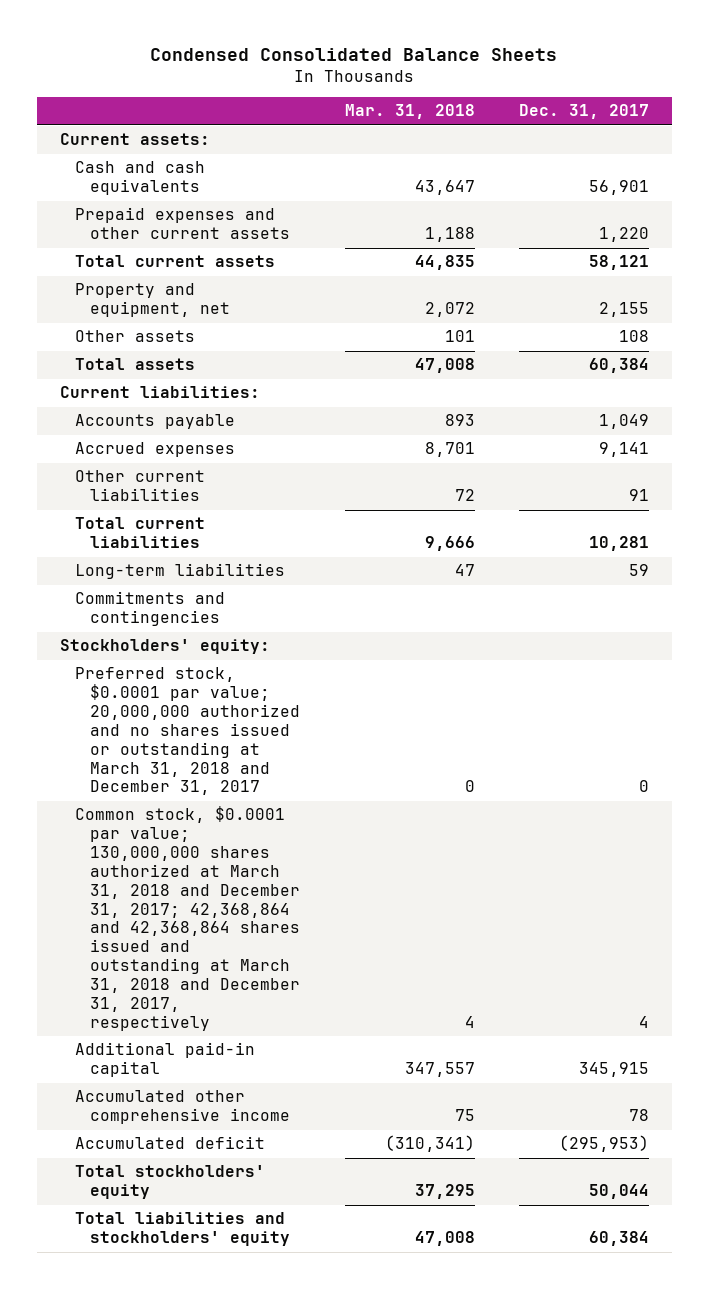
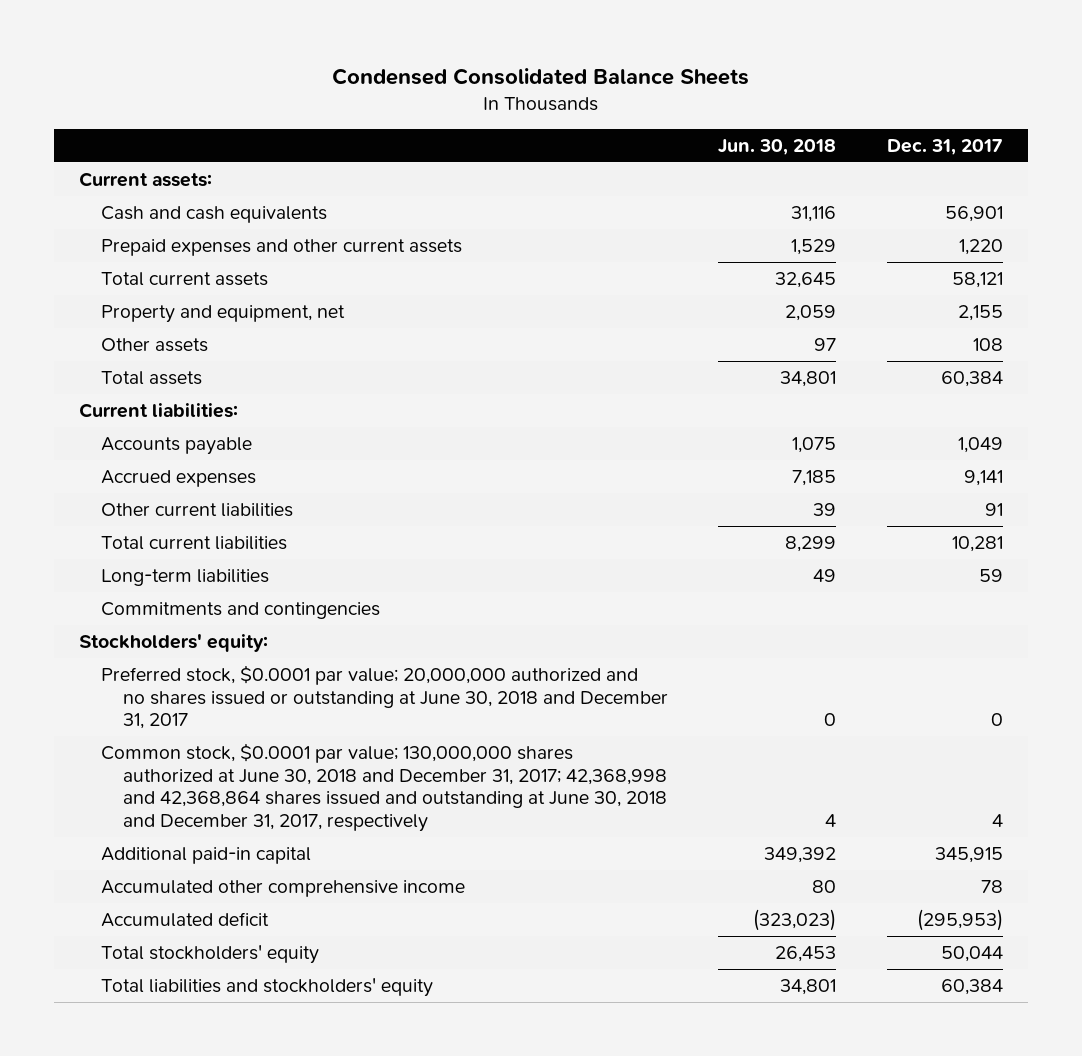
[344,104,475,120] Mar. 31, 2018 -> none
none -> [718,138,837,155] Jun. 30, 2018
[74,667,300,796] Preferred stock, $0.0001 par value; 20,000,000 authorized and no shares issued or outstanding at March 31, 2018 and December 31, 2017 -> [100,665,668,730] Preferred stock, $0.0001 par value; 20,000,000 authorized and no shares issued or outstanding at June 30, 2018 and December 31, 2017
[74,806,300,1031] Common stock, $0.0001 par value; 130,000,000 shares authorized at March 31, 2018 and December 31, 2017; 42,368,864 and 42,368,864 shares issued and outstanding at March 31, 2018 and December 31, 2017, respectively -> [100,743,667,832] Common stock, $0.0001 par value; 130,000,000 shares authorized at June 30, 2018 and December 31, 2017; 42,368,998 and 42,368,864 shares issued and outstanding at June 30, 2018 and December 31, 2017, respectively

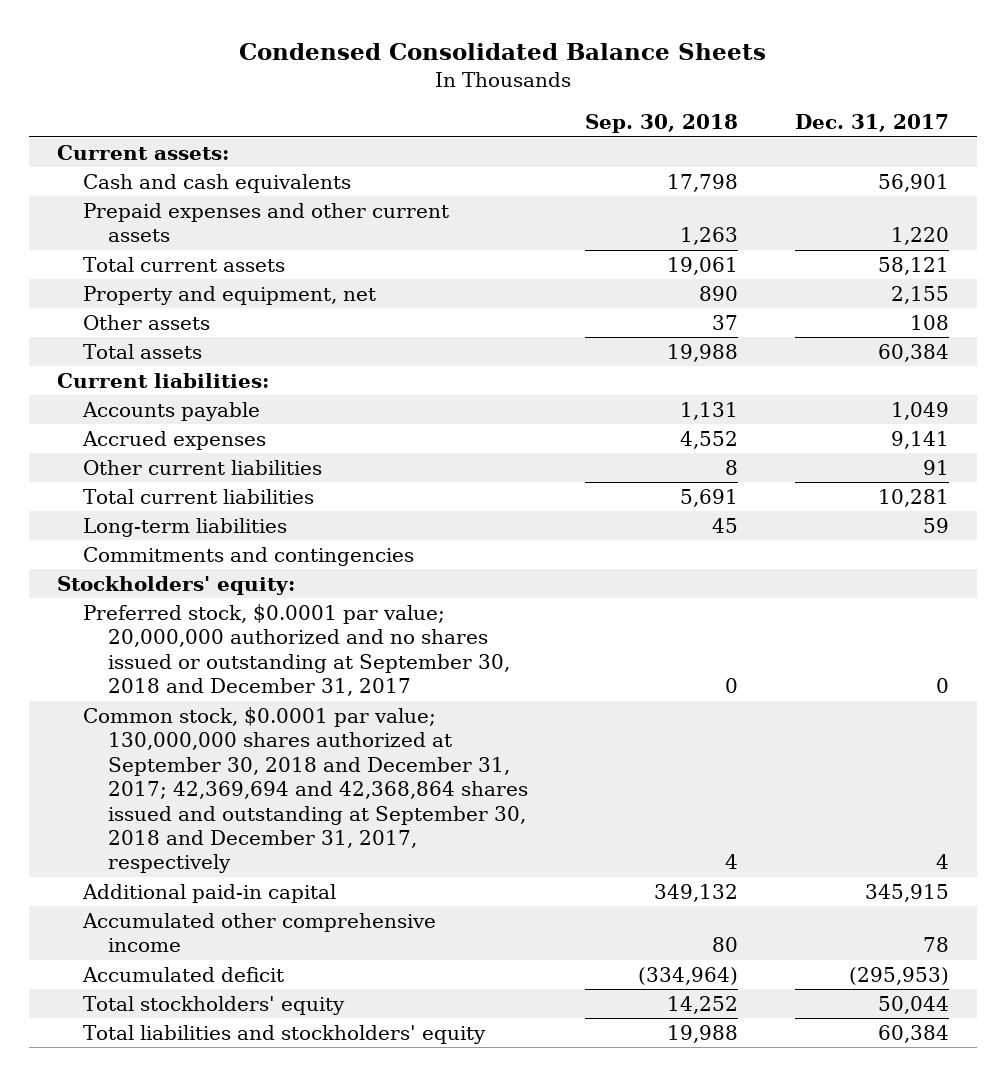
[718,138,837,155] Jun. 30, 2018 -> none
none -> [585,114,739,134] Sep. 30, 2018
[100,665,668,730] Preferred stock, $0.0001 par value; 20,000,000 authorized and no shares issued or outstanding at June 30, 2018 and December 31, 2017 -> [82,604,511,697] Preferred stock, $0.0001 par value; 20,000,000 authorized and no shares issued or outstanding at September 30, 2018 and December 31, 2017
[100,743,667,832] Common stock, $0.0001 par value; 130,000,000 shares authorized at June 30, 2018 and December 31, 2017; 42,368,998 and 42,368,864 shares issued and outstanding at June 30, 2018 and December 31, 2017, respectively -> [82,707,529,874] Common stock, $0.0001 par value; 130,000,000 shares authorized at September 30, 2018 and December 31, 2017; 42,369,694 and 42,368,864 shares issued and outstanding at September 30, 2018 and December 31, 2017, respectively

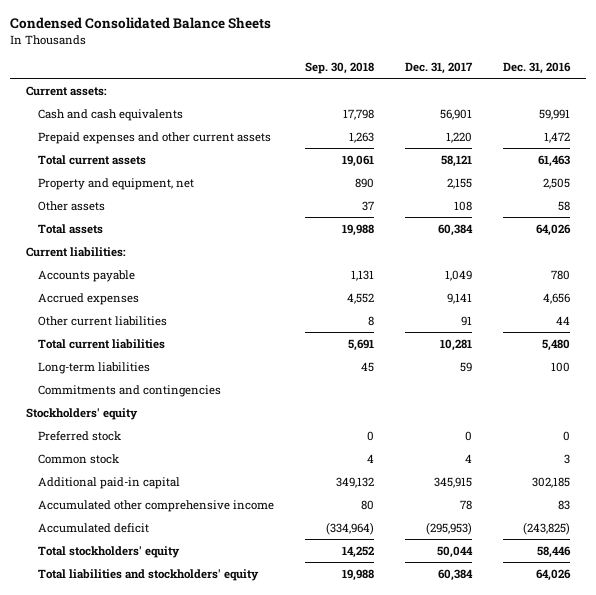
none -> [503,62,572,75] Dec. 31, 2016
[57,576,296,596] Stockholders' equity: -> [25,407,138,420] Stockholders' equity
[82,604,511,697] Preferred stock, $0.0001 par value; 20,000,000 authorized and no shares issued or outstanding at September 30, 2018 and December 31, 2017 -> [38,430,122,441] Preferred stock
[82,707,529,874] Common stock, $0.0001 par value; 130,000,000 shares authorized at September 30, 2018 and December 31, 2017; 42,369,694 and 42,368,864 shares issued and outstanding at September 30, 2018 and December 31, 2017, respectively -> [38,453,120,464] Common stock

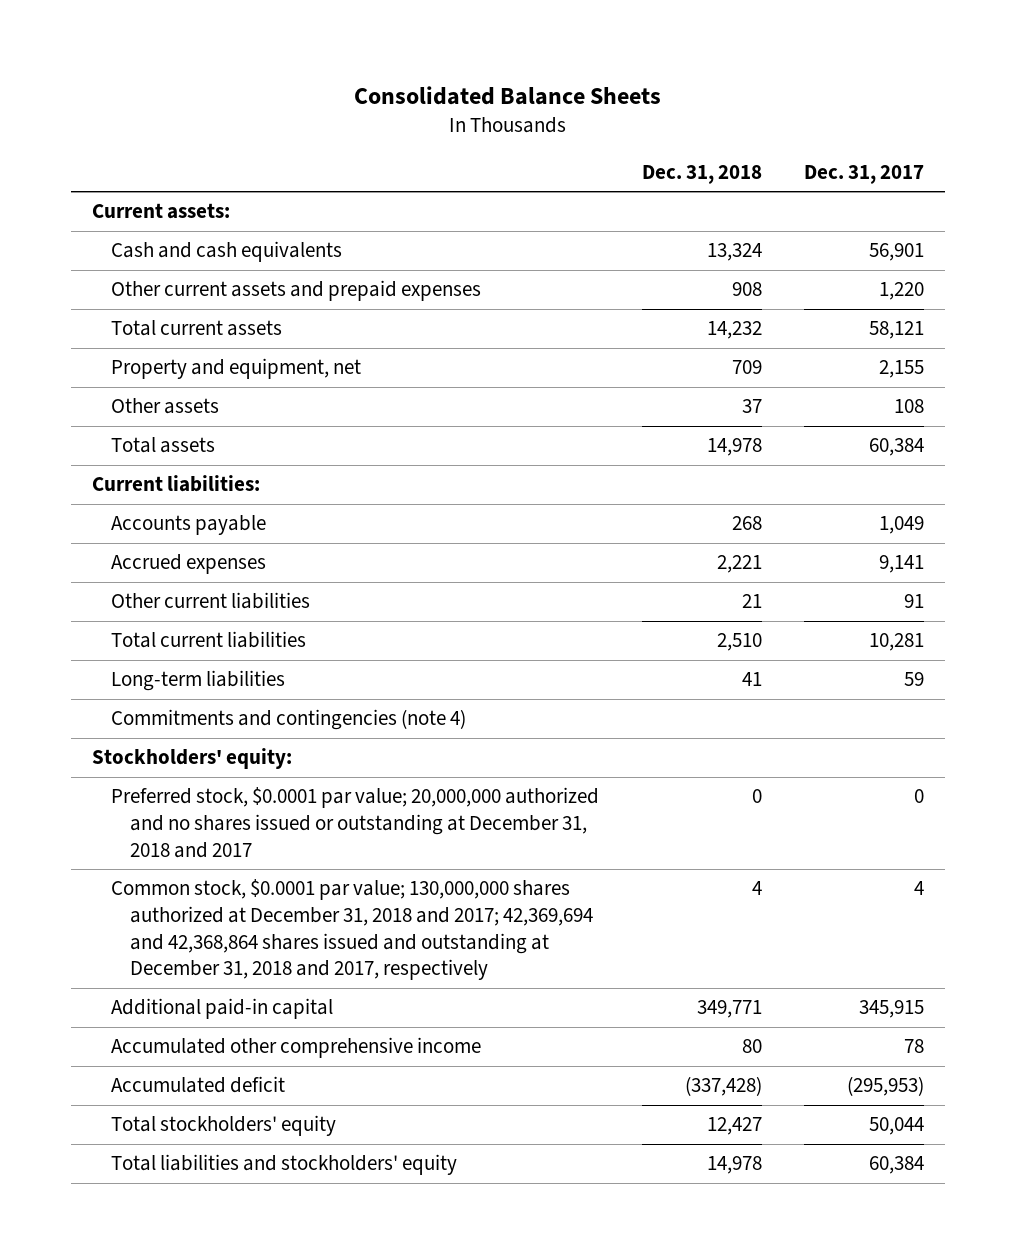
[10,17,272,30] Condensed Consolidated Balance Sheets -> [353,85,661,105] Consolidated Balance Sheets
[305,62,375,75] Sep. 30, 2018 -> none
[503,62,572,75] Dec. 31, 2016 -> none
none -> [641,164,762,184] Dec. 31, 2018
[38,131,272,144] Prepaid expenses and other current assets -> [111,280,482,302] Other current assets and prepaid expenses
[38,384,222,397] Commitments and contingencies -> [111,709,467,731] Commitments and contingencies (note 4)
[25,407,138,420] Stockholders' equity -> [92,748,293,770] Stockholders' equity:
[38,430,122,441] Preferred stock -> [111,787,600,858] Preferred stock, $0.0001 par value; 20,000,000 authorized and no shares issued or outstanding at December 31, 2018 and 2017
[38,453,120,464] Common stock -> [111,879,594,981] Common stock, $0.0001 par value; 130,000,000 shares authorized at December 31, 2018 and 2017; 42,369,694 and 42,368,864 shares issued and outstanding at December 31, 2018 and 2017, respectively

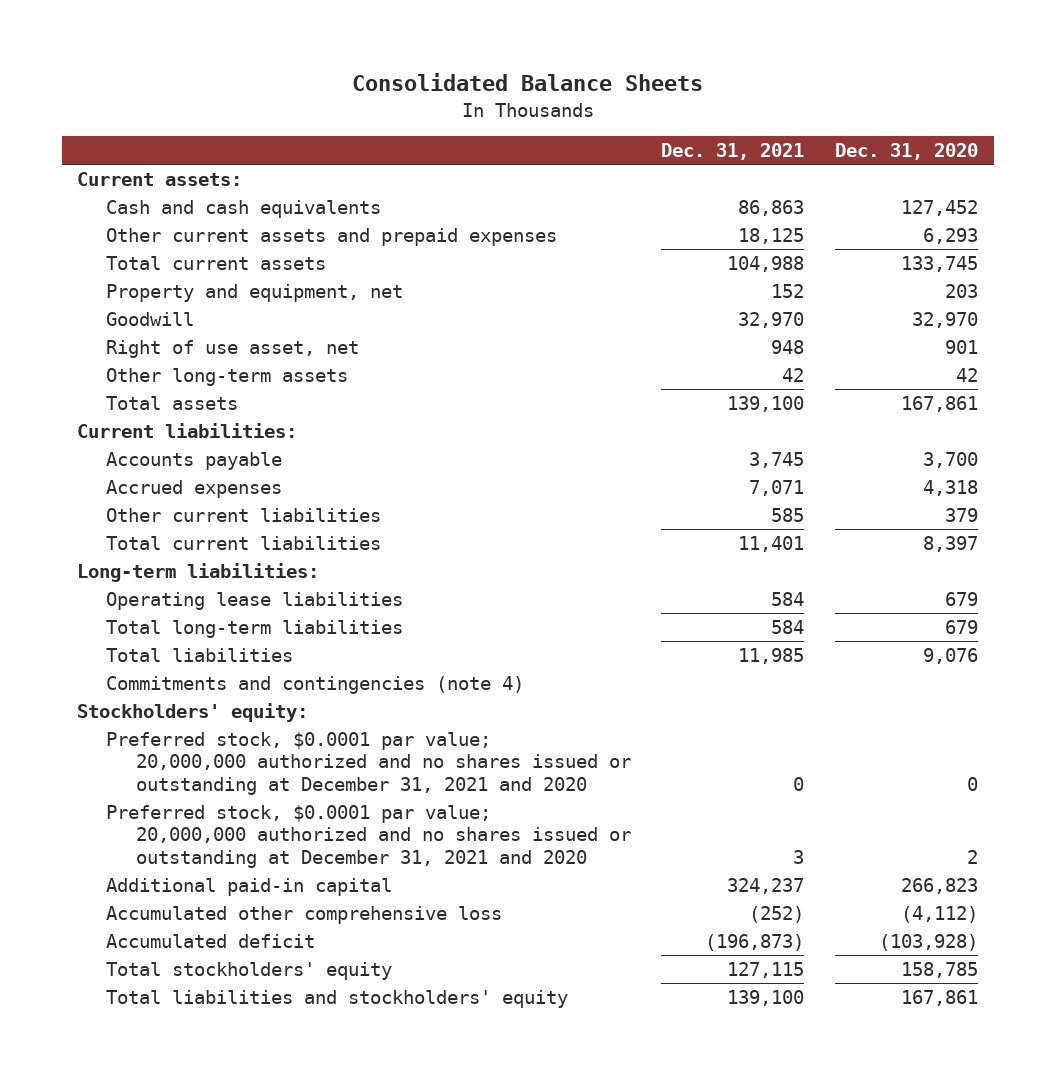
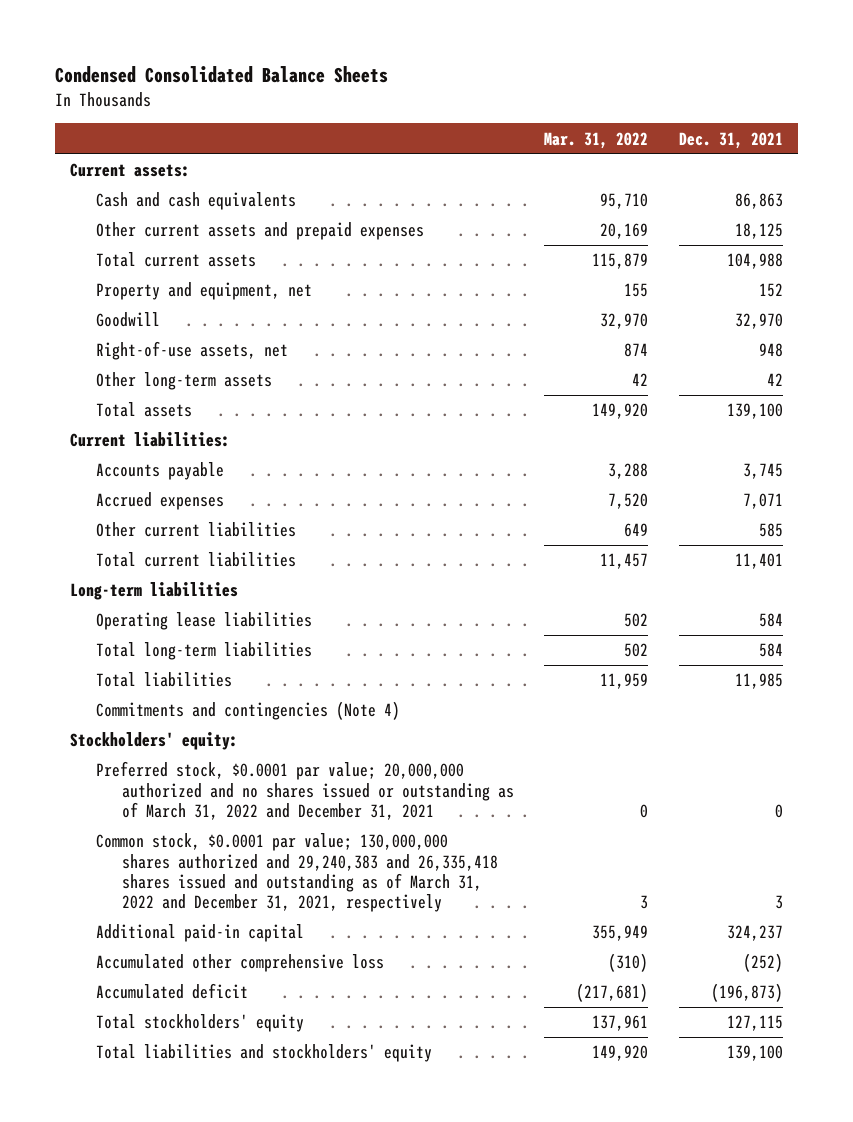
[351,73,703,92] Consolidated Balance Sheets -> [54,66,388,84] Condensed Consolidated Balance Sheets
[835,143,979,161] Dec. 31, 2020 -> none
none -> [544,131,649,149] Mar. 31, 2022
[106,340,360,359] Right of use asset, net -> [95,341,288,361] Right-of-use assets, net
[77,563,320,583] Long-term liabilities: -> [69,582,238,601] Long-term liabilities
[106,676,525,695] Commitments and contingencies (note 4) -> [95,701,400,721] Commitments and contingencies (Note 4)
[106,732,631,795] Preferred stock, $0.0001 par value; 20,000,000 authorized and no shares issued or outstanding at December 31, 2021 and 2020 -> [95,761,514,820] Preferred stock, $0.0001 par value; 20,000,000 authorized and no shares issued or outstanding as of March 31, 2022 and December 31, 2021
[106,805,631,868] Preferred stock, $0.0001 par value; 20,000,000 authorized and no shares issued or outstanding at December 31, 2021 and 2020 -> [95,833,498,913] Common stock, $0.0001 par value; 130,000,000 shares authorized and 29,240,383 and 26,335,418 shares issued and outstanding as of March 31, 2022 and December 31, 2021, respectively

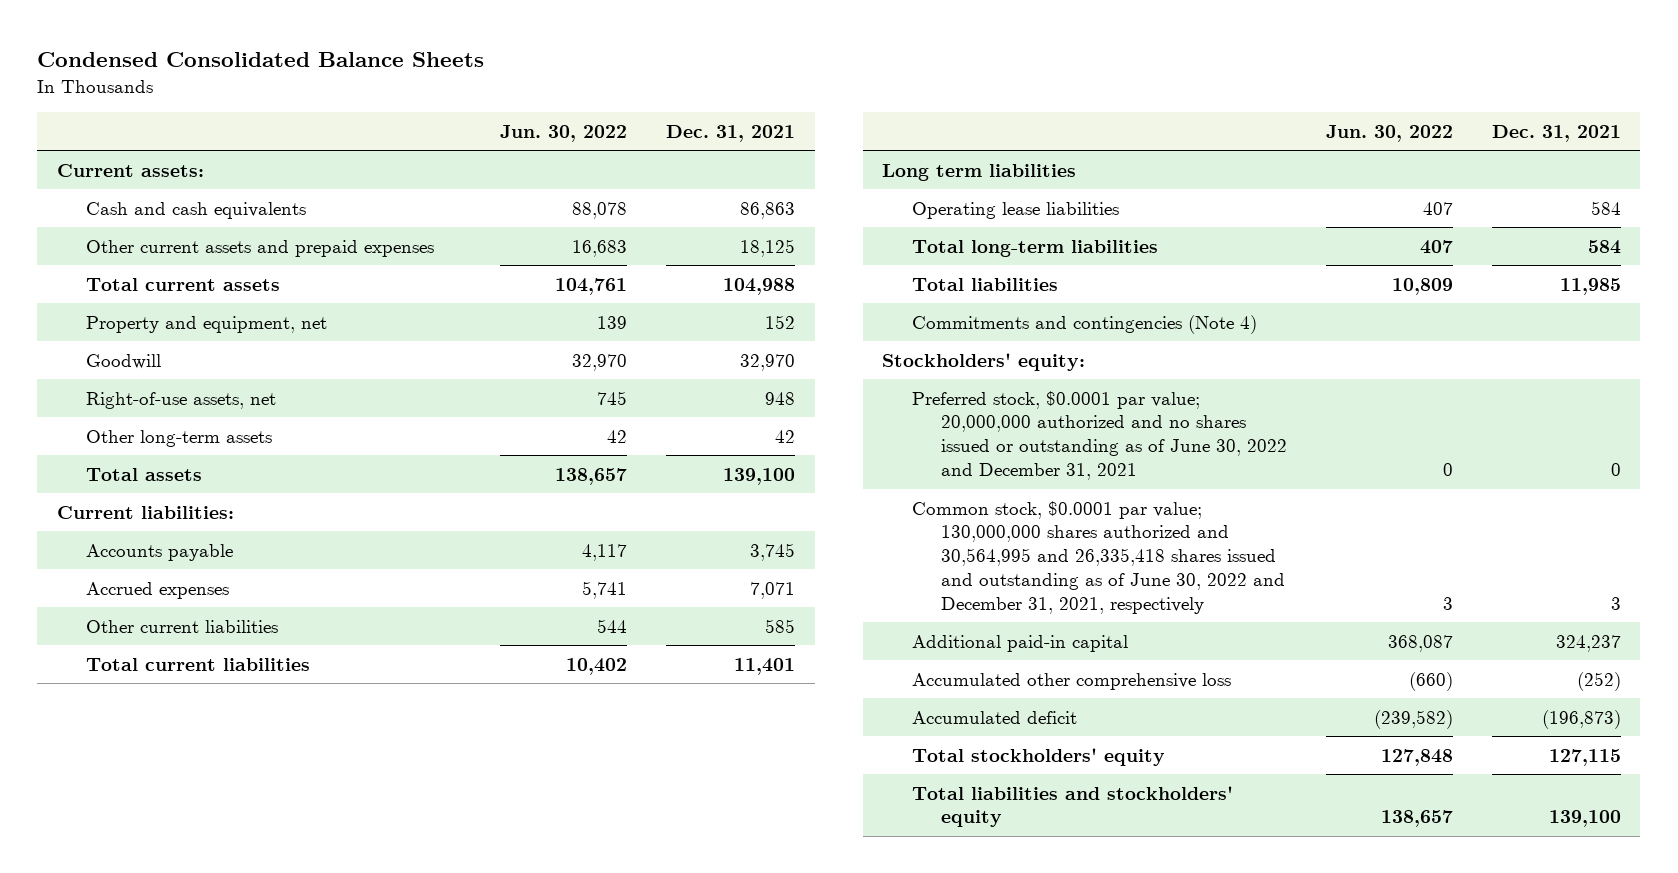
[544,131,649,149] Mar. 31, 2022 -> none
none -> [500,124,628,142] Jun. 30, 2022
[69,582,238,601] Long-term liabilities -> [882,163,1077,181] Long term liabilities
[95,761,514,820] Preferred stock, $0.0001 par value; 20,000,000 authorized and no shares issued or outstanding as of March 31, 2022 and December 31, 2021 -> [911,390,1287,481] Preferred stock, $0.0001 par value; 20,000,000 authorized and no shares issued or outstanding as of June 30, 2022 and December 31, 2021
[95,833,498,913] Common stock, $0.0001 par value; 130,000,000 shares authorized and 29,240,383 and 26,335,418 shares issued and outstanding as of March 31, 2022 and December 31, 2021, respectively -> [911,500,1285,614] Common stock, $0.0001 par value; 130,000,000 shares authorized and 30,564,995 and 26,335,418 shares issued and outstanding as of June 30, 2022 and December 31, 2021, respectively

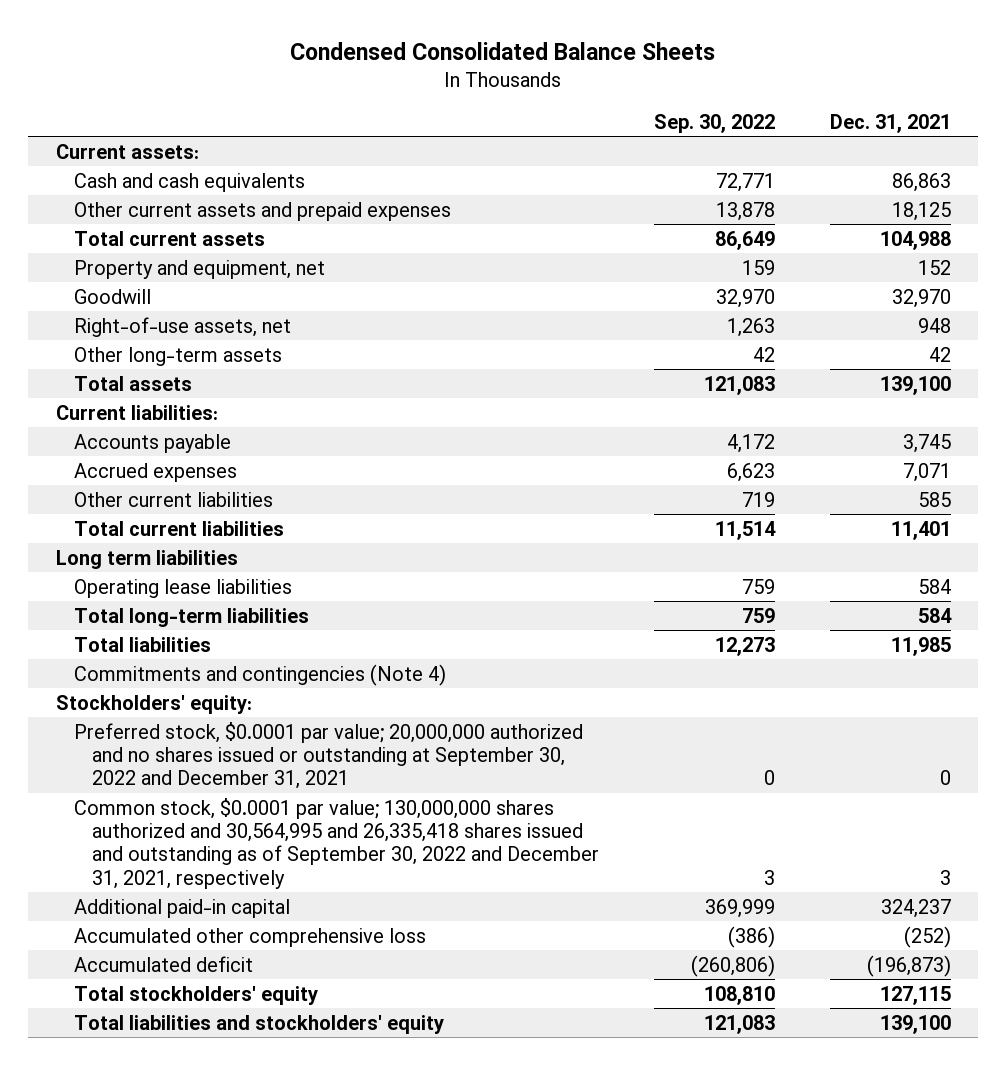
[500,124,628,142] Jun. 30, 2022 -> none
none -> [653,113,775,133] Sep. 30, 2022
[911,390,1287,481] Preferred stock, $0.0001 par value; 20,000,000 authorized and no shares issued or outstanding as of June 30, 2022 and December 31, 2021 -> [73,721,583,790] Preferred stock, $0.0001 par value; 20,000,000 authorized and no shares issued or outstanding at September 30, 2022 and December 31, 2021
[911,500,1285,614] Common stock, $0.0001 par value; 130,000,000 shares authorized and 30,564,995 and 26,335,418 shares issued and outstanding as of June 30, 2022 and December 31, 2021, respectively -> [73,797,600,889] Common stock, $0.0001 par value; 130,000,000 shares authorized and 30,564,995 and 26,335,418 shares issued and outstanding as of September 30, 2022 and December 31, 2021, respectively

